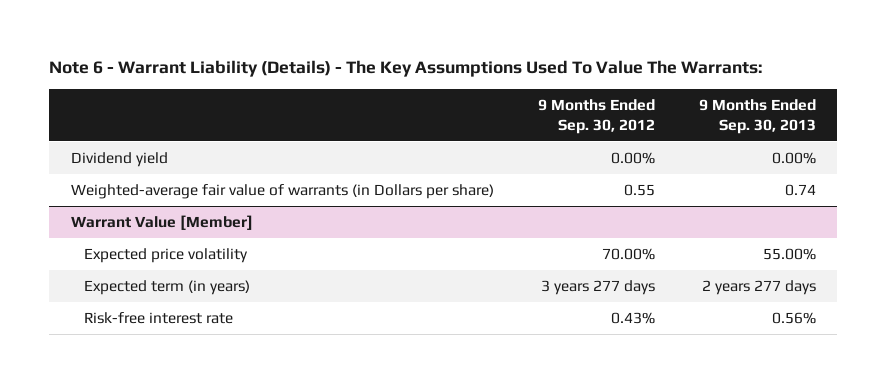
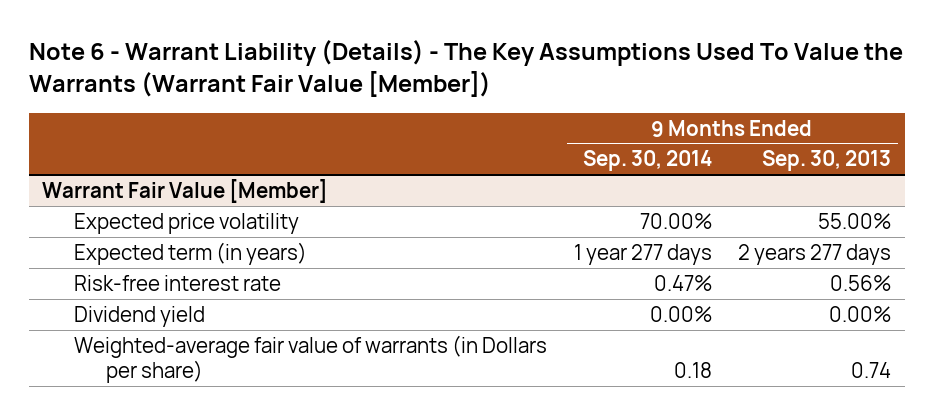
[49,60,763,78] Note 6 - Warrant Liability (Details) - The Key Assumptions Used To Value The Warrants: -> [28,40,903,98] Note 6 - Warrant Liability (Details) - The Key Assumptions Used To Value the Warrants (Warrant Fair Value [Member])
[537,98,655,134] 9 Months Ended Sep. 30, 2012 -> none
none -> [582,150,712,172] Sep. 30, 2014
[71,152,169,168] Dividend yield -> none
[71,184,495,200] Weighted-average fair value of warrants (in Dollars per share) -> none
[71,215,254,231] Warrant Value [Member] -> [42,178,329,203] Warrant Fair Value [Member]
none -> [73,305,205,327] Dividend yield
none -> [73,334,547,383] Weighted-average fair value of warrants (in Dollars per share)

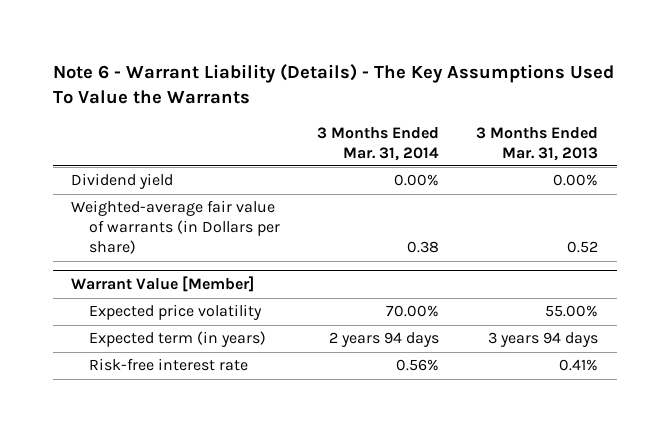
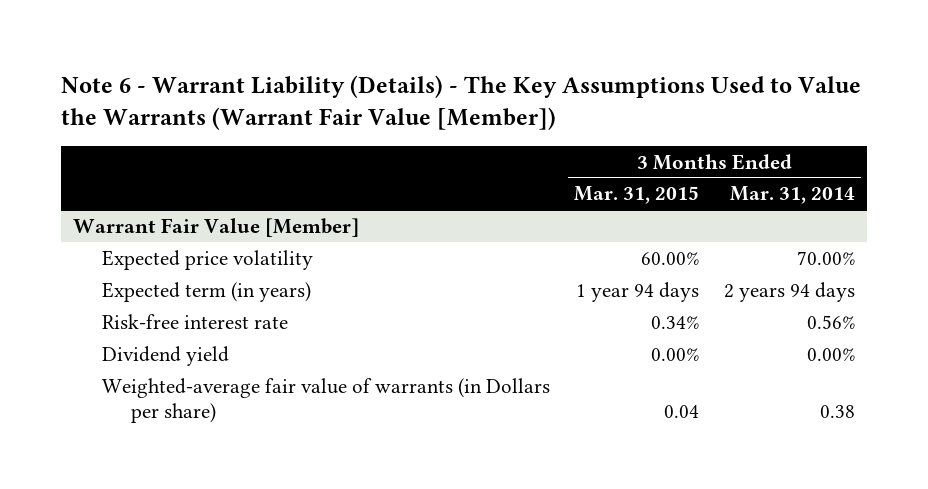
[52,63,614,104] Note 6 - Warrant Liability (Details) - The Key Assumptions Used To Value the Warrants -> [60,74,861,131] Note 6 - Warrant Liability (Details) - The Key Assumptions Used to Value the Warrants (Warrant Fair Value [Member])
[476,126,599,161] 3 Months Ended Mar. 31, 2013 -> none
none -> [574,186,700,205] Mar. 31, 2015
[71,173,174,190] Dividend yield -> none
[71,200,280,255] Weighted-average fair value of warrants (in Dollars per share) -> none
[71,276,255,293] Warrant Value [Member] -> [73,217,360,237] Warrant Fair Value [Member]
none -> [101,345,229,366] Dividend yield
none -> [101,377,550,424] Weighted-average fair value of warrants (in Dollars per share)

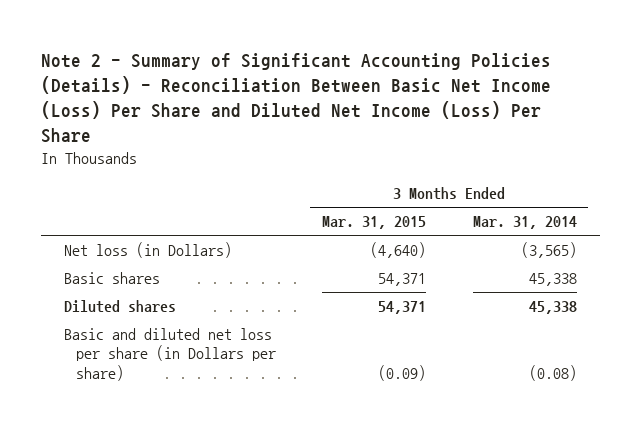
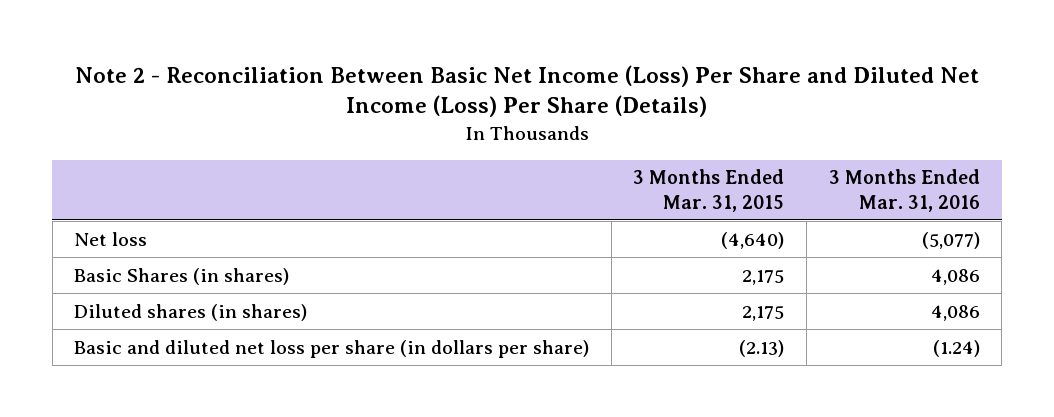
[40,52,551,143] Note 2 - Summary of Significant Accounting Policies (Details) - Reconciliation Between Basic Net Income (Loss) Per Share and Diluted Net Income (Loss) Per Share -> [74,64,979,118] Note 2 - Reconciliation Between Basic Net Income (Loss) Per Share and Diluted Net Income (Loss) Per Share (Details)
[472,216,577,230] Mar. 31, 2014 -> none
none -> [828,169,980,212] 3 Months Ended Mar. 31, 2016
[63,242,232,259] Net loss (in Dollars) -> [74,231,148,246] Net loss
[63,272,160,285] Basic shares -> [74,267,290,285] Basic Shares (in shares)
[378,273,427,287] 54,371 -> [742,269,785,285] 2,175
[63,300,176,314] Diluted shares -> [74,303,308,321] Diluted shares (in shares)
[378,301,427,315] 54,371 -> [742,305,785,321] 2,175
[63,328,276,381] Basic and diluted net loss per share (in Dollars per share) -> [74,339,590,358] Basic and diluted net loss per share (in dollars per share)
[378,364,427,381] (0.09) -> [739,339,785,357] (2.13)

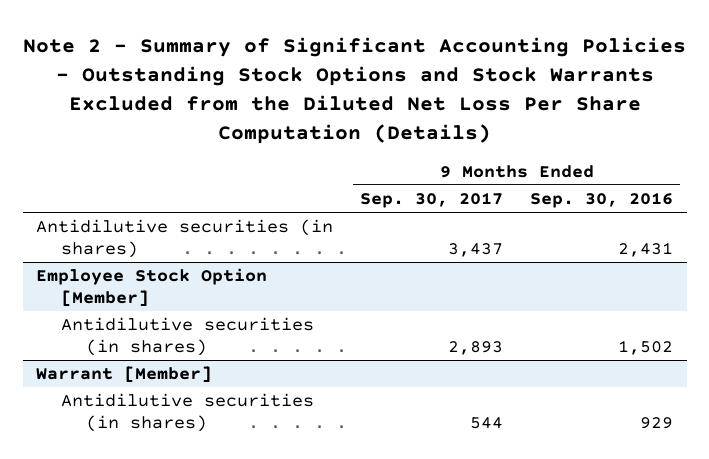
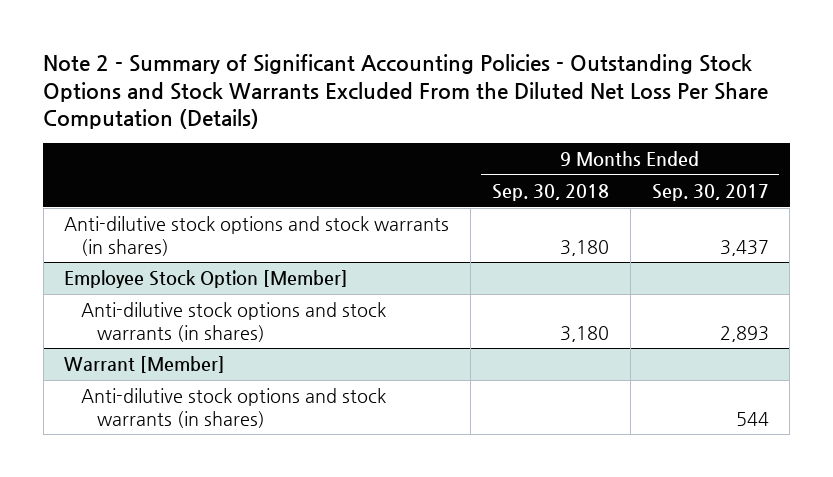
[22,36,686,144] Note 2 - Summary of Significant Accounting Policies - Outstanding Stock Options and Stock Warrants Excluded from the Diluted Net Loss Per Share Computation (Details) -> [43,54,769,130] Note 2 - Summary of Significant Accounting Policies - Outstanding Stock Options and Stock Warrants Excluded From the Diluted Net Loss Per Share Computation (Details)
[530,191,674,208] Sep. 30, 2016 -> none
none -> [492,184,610,202] Sep. 30, 2018
[36,219,334,258] Antidilutive securities (in shares) -> [64,216,450,256] Anti-dilutive stock options and stock warrants (in shares)
[61,317,315,356] Antidilutive securities (in shares) -> [80,302,386,342] Anti-dilutive stock options and stock warrants (in shares)
[61,393,315,432] Antidilutive securities (in shares) -> [80,388,386,428] Anti-dilutive stock options and stock warrants (in shares)

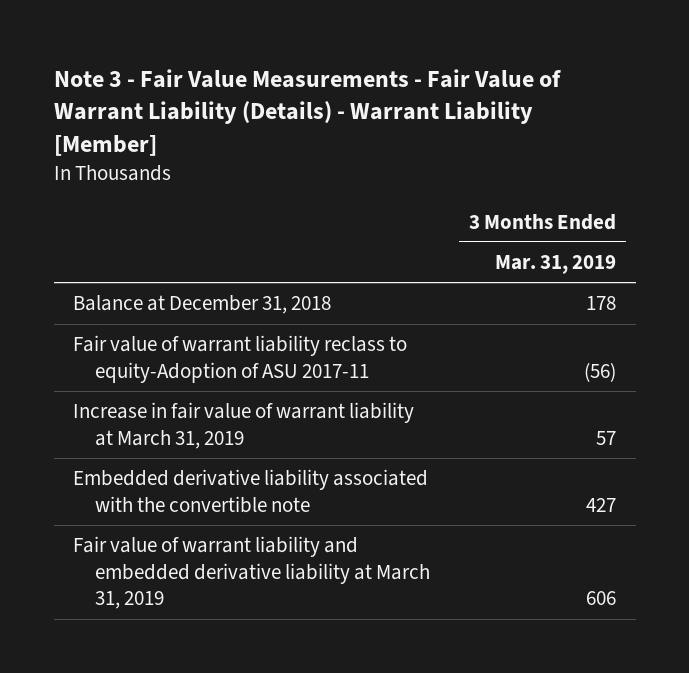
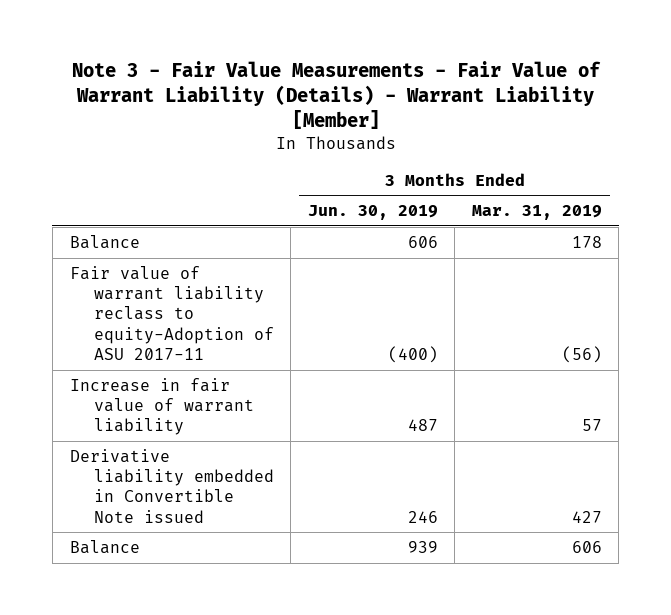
none -> [307,205,438,221] Jun. 30, 2019
[73,295,332,315] Balance at December 31, 2018 -> [69,234,140,249] Balance
[73,402,415,449] Increase in fair value of warrant liability at March 31, 2019 -> [69,377,254,436] Increase in fair value of warrant liability
[73,469,429,513] Embedded derivative liability associated with the convertible note -> [69,448,274,523] Derivative liability embedded in Convertible Note issued
[73,536,430,610] Fair value of warrant liability and embedded derivative liability at March 31, 2019 -> [69,539,140,554] Balance

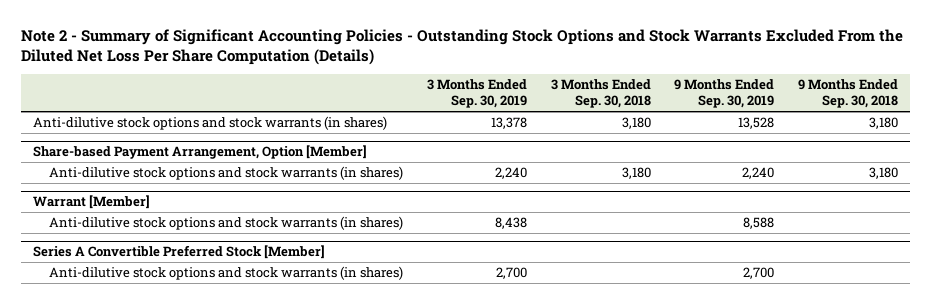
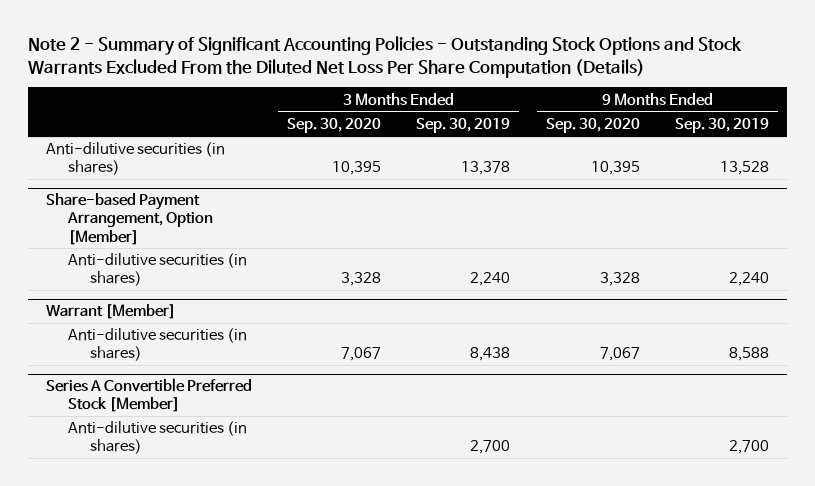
[550,79,651,109] 3 Months Ended Sep. 30, 2018 -> none
[798,79,899,109] 9 Months Ended Sep. 30, 2018 -> none
none -> [287,118,382,134] Sep. 30, 2020
none -> [545,118,640,134] Sep. 30, 2020
[33,115,388,130] Anti-dilutive stock options and stock warrants (in shares) -> [45,142,225,176] Anti-dilutive securities (in shares)
[48,165,403,180] Anti-dilutive stock options and stock warrants (in shares) -> [67,253,247,287] Anti-dilutive securities (in shares)
[48,215,403,230] Anti-dilutive stock options and stock warrants (in shares) -> [67,328,247,362] Anti-dilutive securities (in shares)
[48,265,403,280] Anti-dilutive stock options and stock warrants (in shares) -> [67,421,247,455] Anti-dilutive securities (in shares)

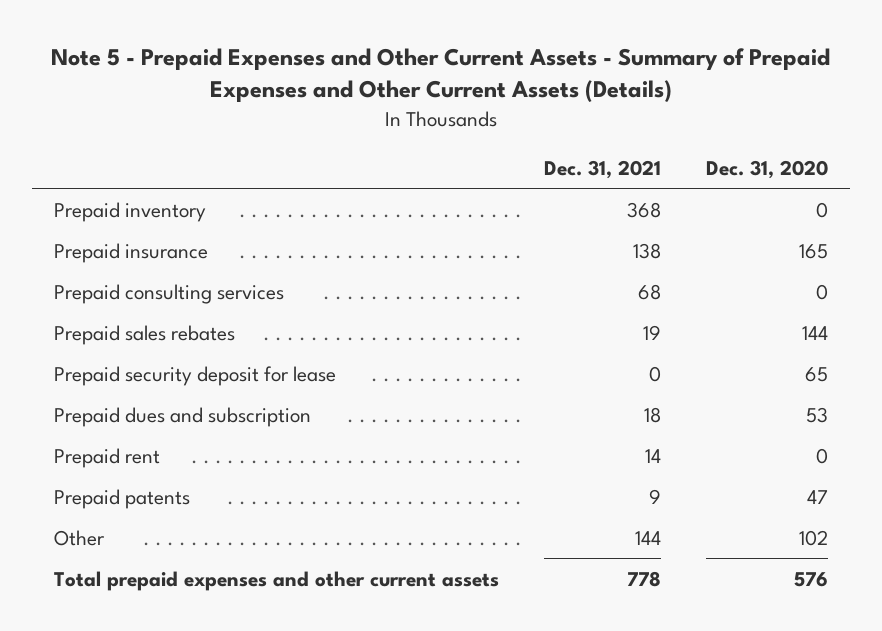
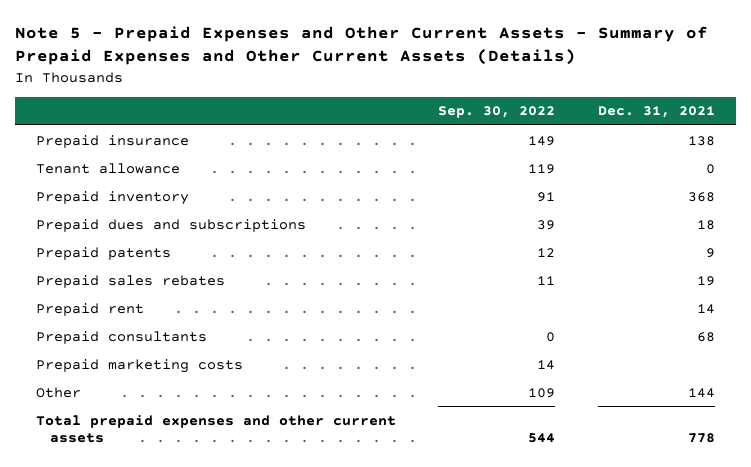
[705,159,828,179] Dec. 31, 2020 -> none
none -> [438,106,556,119] Sep. 30, 2022
[54,283,285,304] Prepaid consulting services -> none
none -> [35,162,180,174] Tenant allowance
[54,201,207,222] Prepaid inventory -> [35,190,189,205] Prepaid inventory
none -> [35,218,306,232] Prepaid dues and subscriptions
[54,488,191,509] Prepaid patents -> [35,246,171,260] Prepaid patents
[54,365,337,386] Prepaid security deposit for lease -> none
[54,406,312,427] Prepaid dues and subscription -> none
none -> [35,330,207,344] Prepaid consultants
none -> [35,358,243,373] Prepaid marketing costs

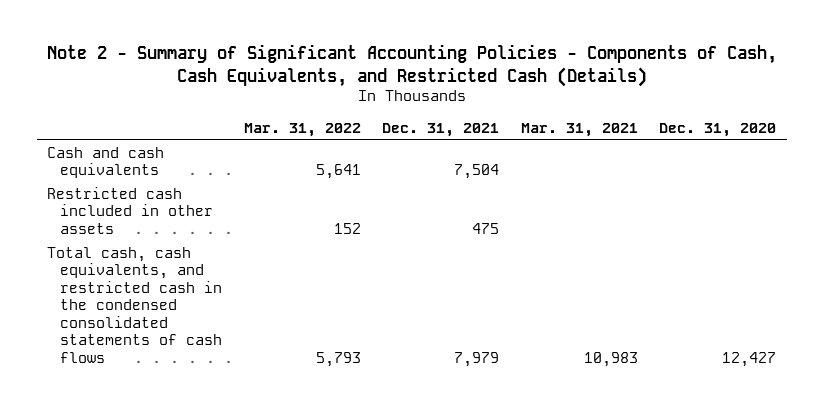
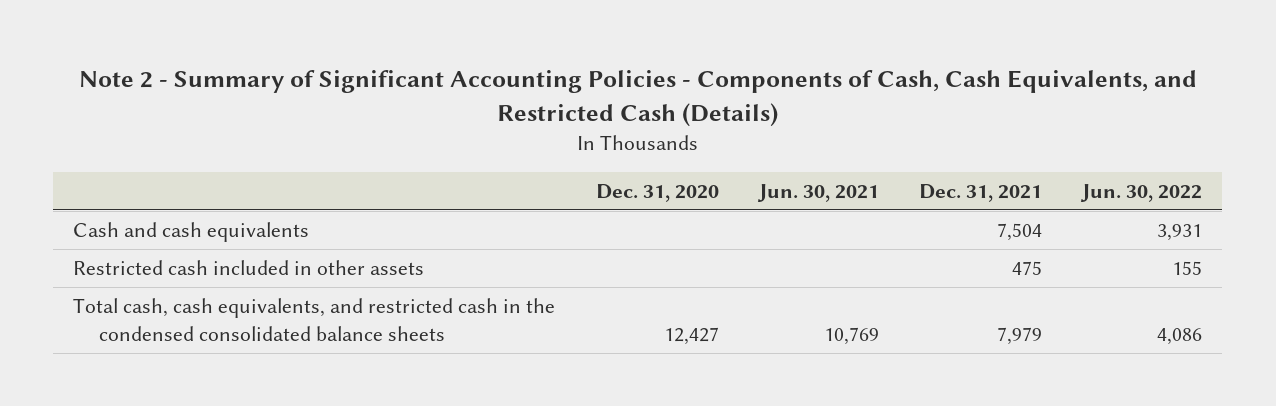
[243,122,361,137] Mar. 31, 2022 -> none
[520,122,638,137] Mar. 31, 2021 -> none
none -> [756,183,879,202] Jun. 30, 2021
none -> [1080,183,1203,202] Jun. 30, 2022
[47,247,222,363] Total cash, cash equivalents, and restricted cash in the condensed consolidated statements of cash flows -> [73,297,556,342] Total cash, cash equivalents, and restricted cash in the condensed consolidated balance sheets

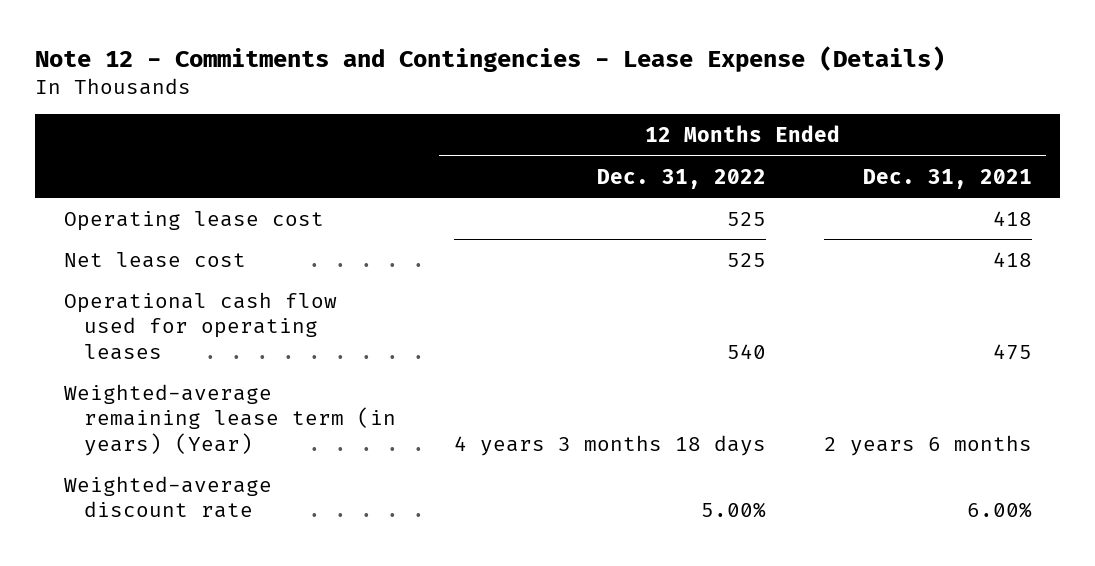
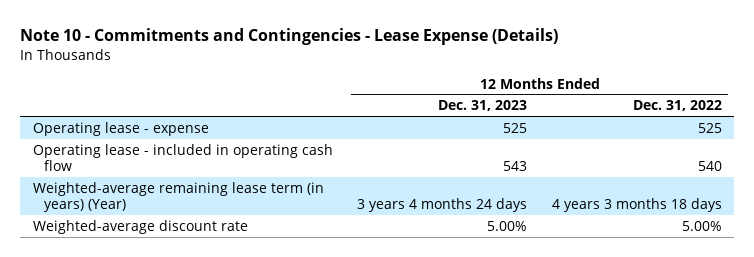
[34,45,945,72] Note 12 - Commitments and Contingencies - Lease Expense (Details) -> [20,28,559,46] Note 10 - Commitments and Contingencies - Lease Expense (Details)
[862,168,1032,189] Dec. 31, 2021 -> none
none -> [438,100,528,112] Dec. 31, 2023
[63,251,246,268] Net lease cost -> none
[63,210,324,231] Operating lease cost -> [32,121,209,136] Operating lease - expense
[63,291,337,360] Operational cash flow used for operating leases -> [32,143,333,171] Operating lease - included in operating cash flow

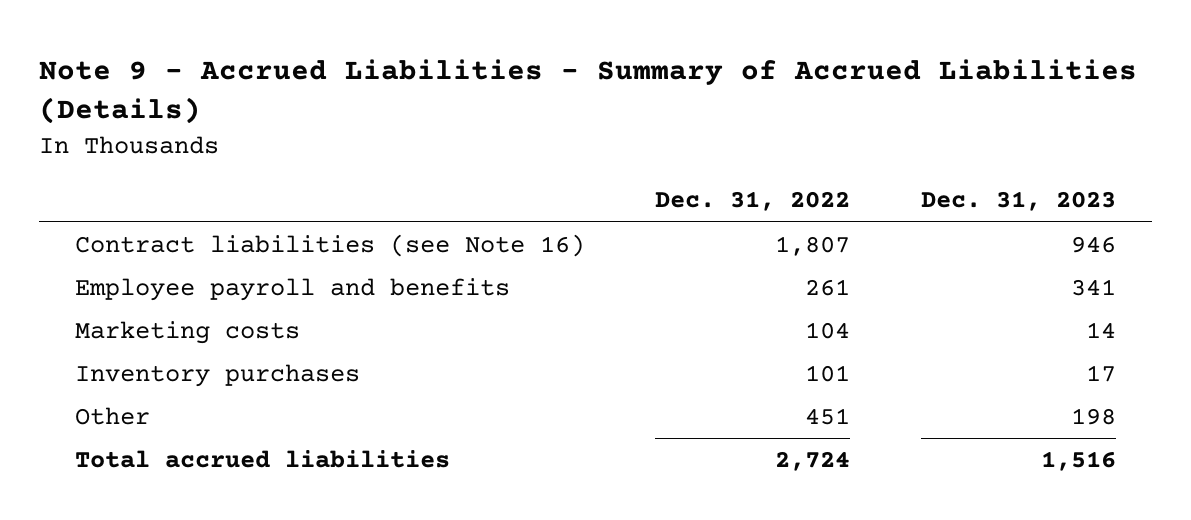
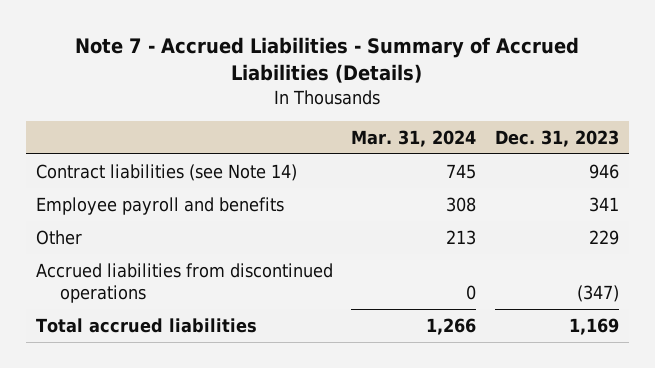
[39,58,1138,125] Note 9 - Accrued Liabilities - Summary of Accrued Liabilities (Details) -> [75,37,580,84] Note 7 - Accrued Liabilities - Summary of Accrued Liabilities (Details)
[655,191,851,212] Dec. 31, 2022 -> none
none -> [351,129,477,147] Mar. 31, 2024
[74,233,585,257] Contract liabilities (see Note 16) -> [35,163,297,181] Contract liabilities (see Note 14)
[74,320,300,344] Marketing costs -> none
[74,363,360,387] Inventory purchases -> none
[1071,407,1117,425] 198 -> [589,229,620,245] 229
none -> [35,262,333,303] Accrued liabilities from discontinued operations
[1041,450,1117,471] 1,516 -> [569,317,620,335] 1,169

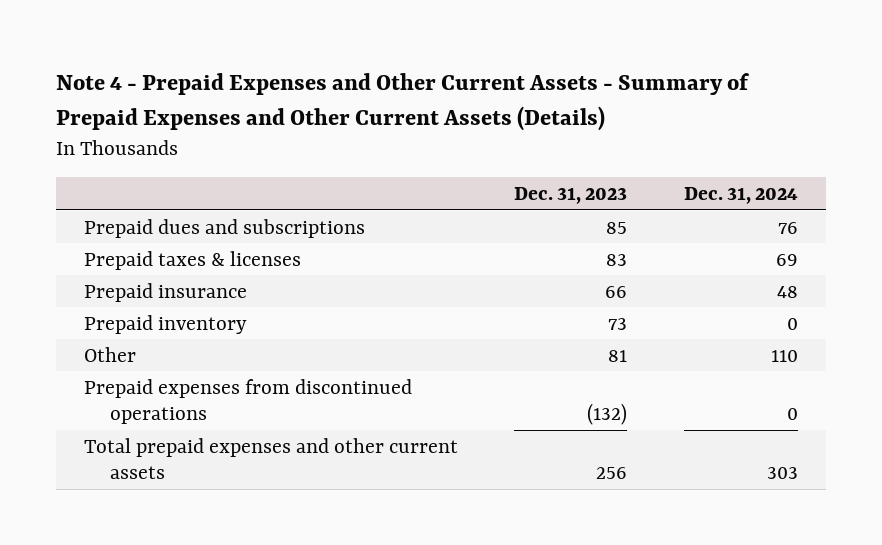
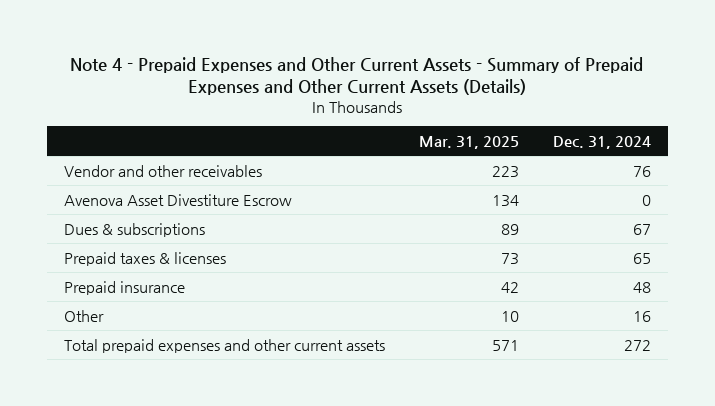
[514,186,628,204] Dec. 31, 2023 -> none
none -> [418,135,519,149] Mar. 31, 2025
none -> [64,164,263,177] Vendor and other receivables
none -> [64,193,293,206] Avenova Asset Divestiture Escrow
[83,218,365,238] Prepaid dues and subscriptions -> [64,222,206,237] Dues & subscriptions
[777,221,798,234] 76 -> [632,223,651,235] 67
[775,253,798,266] 69 -> [632,252,651,264] 65
[83,314,247,334] Prepaid inventory -> none
[83,378,412,424] Prepaid expenses from discontinued operations -> none
[770,349,798,362] 110 -> [632,310,651,322] 16
[766,466,798,479] 303 -> [623,339,651,351] 272

